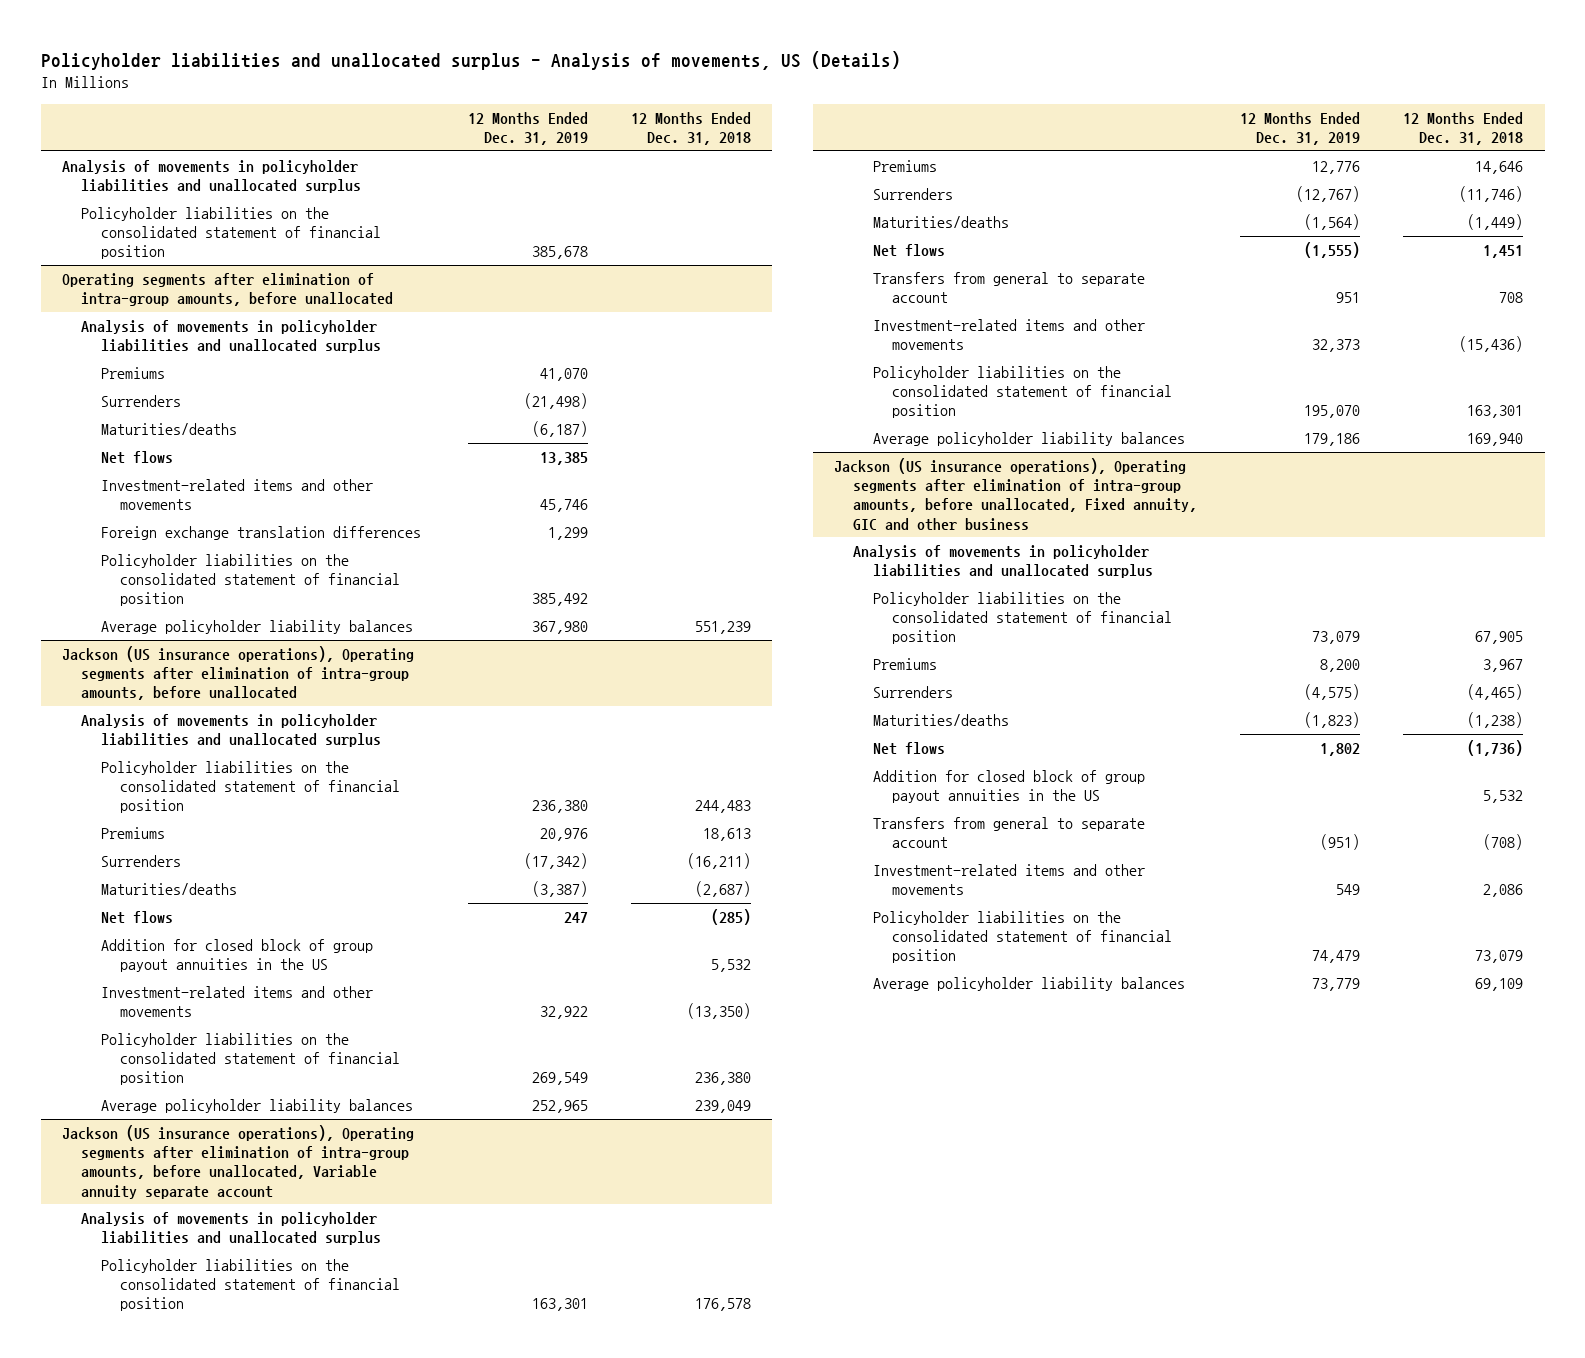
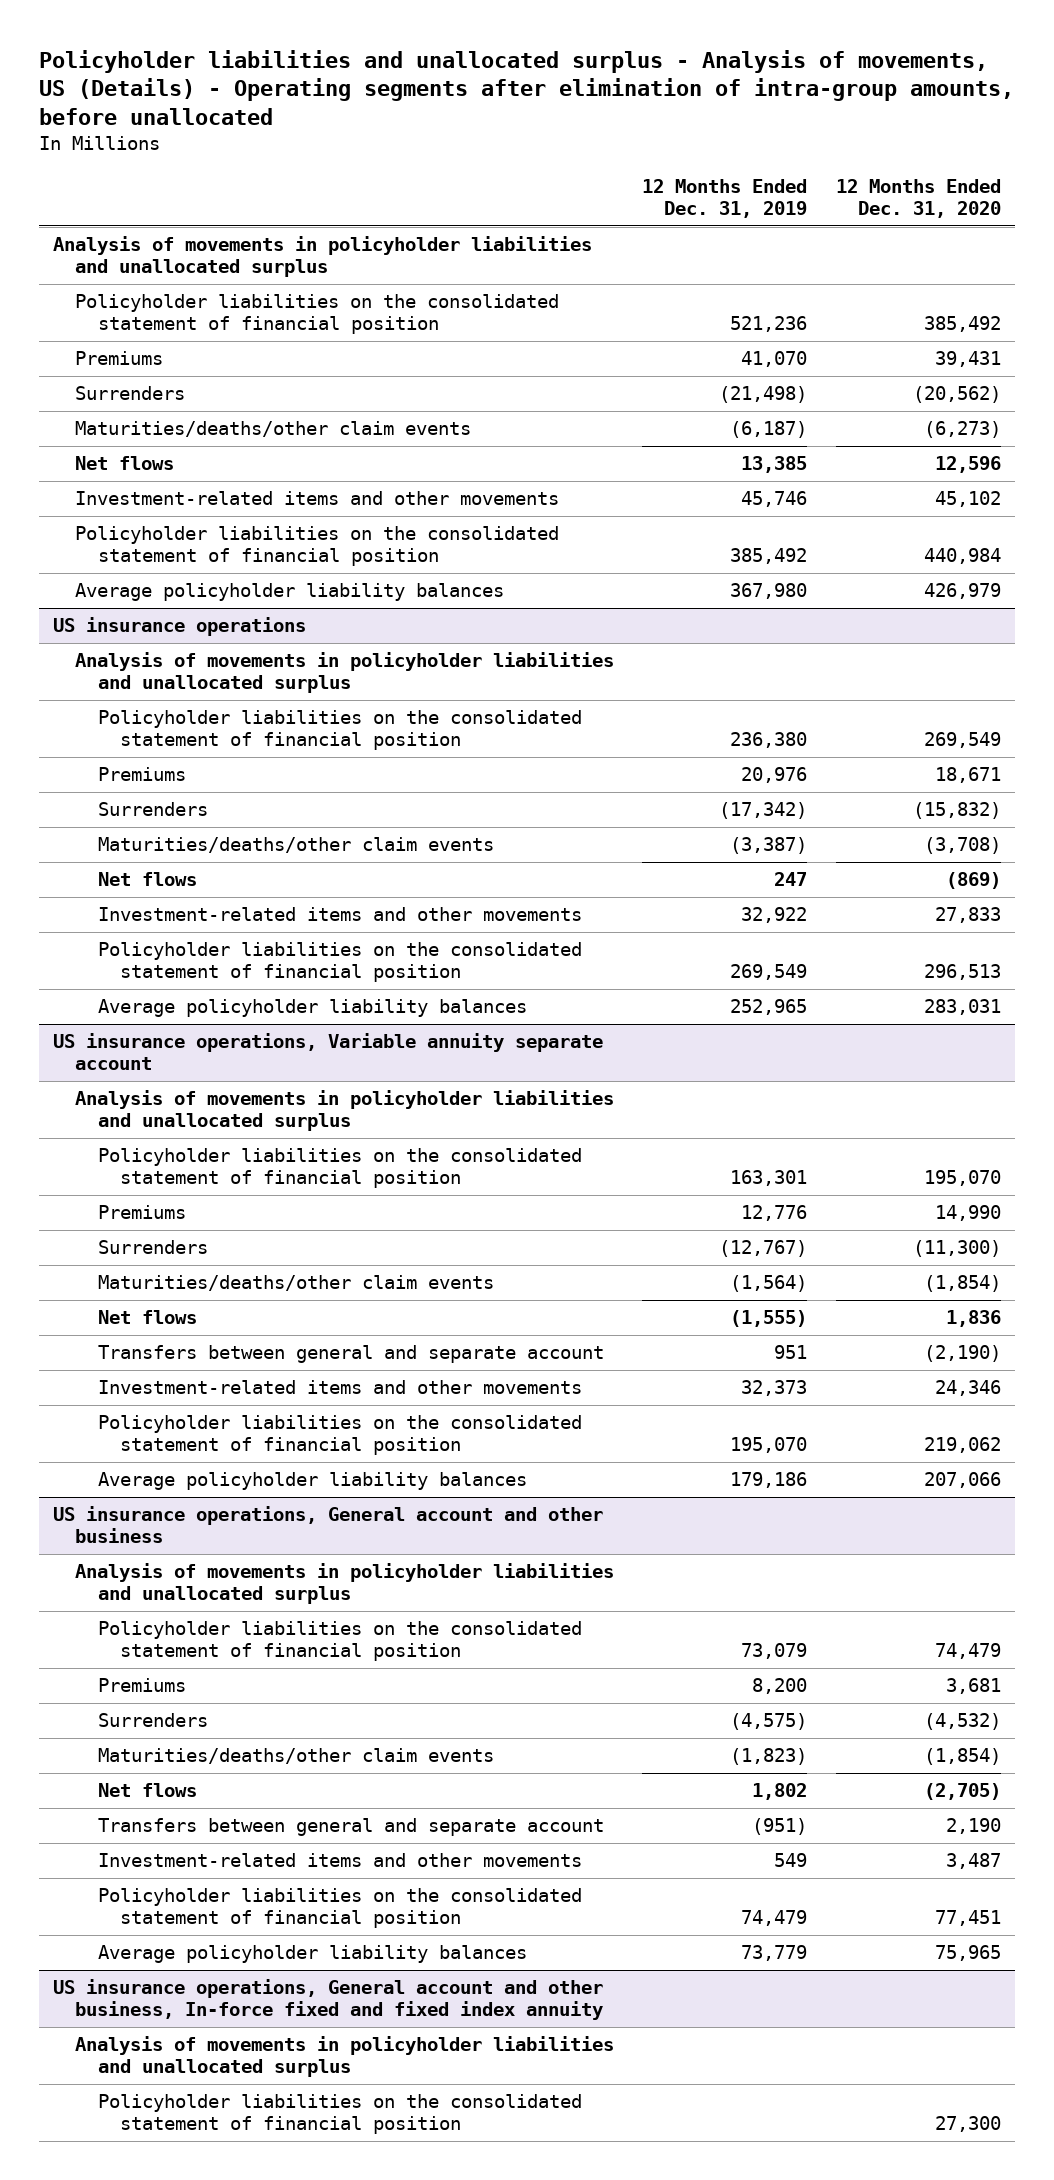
[40,50,901,70] Policyholder liabilities and unallocated surplus - Analysis of movements, US (Details) -> [38,49,1014,126] Policyholder liabilities and unallocated surplus - Analysis of movements, US (Details) - Operating segments after elimination of intra-group amounts, before unallocated
[630,111,751,145] 12 Months Ended Dec. 31, 2018 -> none
none -> [835,179,1001,219] 12 Months Ended Dec. 31, 2020
[62,273,394,307] Operating segments after elimination of intra-group amounts, before unallocated -> none
[81,320,381,354] Analysis of movements in policyholder liabilities and unallocated surplus -> none
[532,246,589,260] 385,678 -> [730,316,808,333] 521,236
[100,423,237,436] Maturities/deaths -> [75,421,472,438] Maturities/deaths/other claim events
[100,526,421,541] Foreign exchange translation differences -> none
[62,646,415,701] Jackson (US insurance operations), Operating segments after elimination of intra-group amounts, before unallocated -> none
none -> [52,617,306,637] US insurance operations
[100,883,237,896] Maturities/deaths -> [97,837,494,854] Maturities/deaths/other claim events
[100,939,373,973] Addition for closed block of group payout annuities in the US -> none
[62,1125,415,1199] Jackson (US insurance operations), Operating segments after elimination of intra-group amounts, before unallocated, Variable annuity separate account -> none
none -> [52,1033,603,1071] US insurance operations, Variable annuity separate account
[872,216,1009,229] Maturities/deaths -> [97,1275,494,1292] Maturities/deaths/other claim events
[872,272,1145,304] Transfers from general to separate account -> [97,1345,604,1364] Transfers between general and separate account
[834,458,1198,531] Jackson (US insurance operations), Operating segments after elimination of intra-group amounts, before unallocated, Fixed annuity, GIC and other business -> none
none -> [52,1506,603,1544] US insurance operations, General account and other business
[872,714,1009,727] Maturities/deaths -> [97,1748,494,1765] Maturities/deaths/other claim events
[872,770,1145,804] Addition for closed block of group payout annuities in the US -> none
[872,817,1145,849] Transfers from general to separate account -> [97,1818,604,1837] Transfers between general and separate account
none -> [52,1979,604,2021] US insurance operations, General account and other business, In-force fixed and fixed index annuity
none -> [75,2036,615,2078] Analysis of movements in policyholder liabilities and unallocated surplus
none -> [97,2094,582,2135] Policyholder liabilities on the consolidated statement of financial position

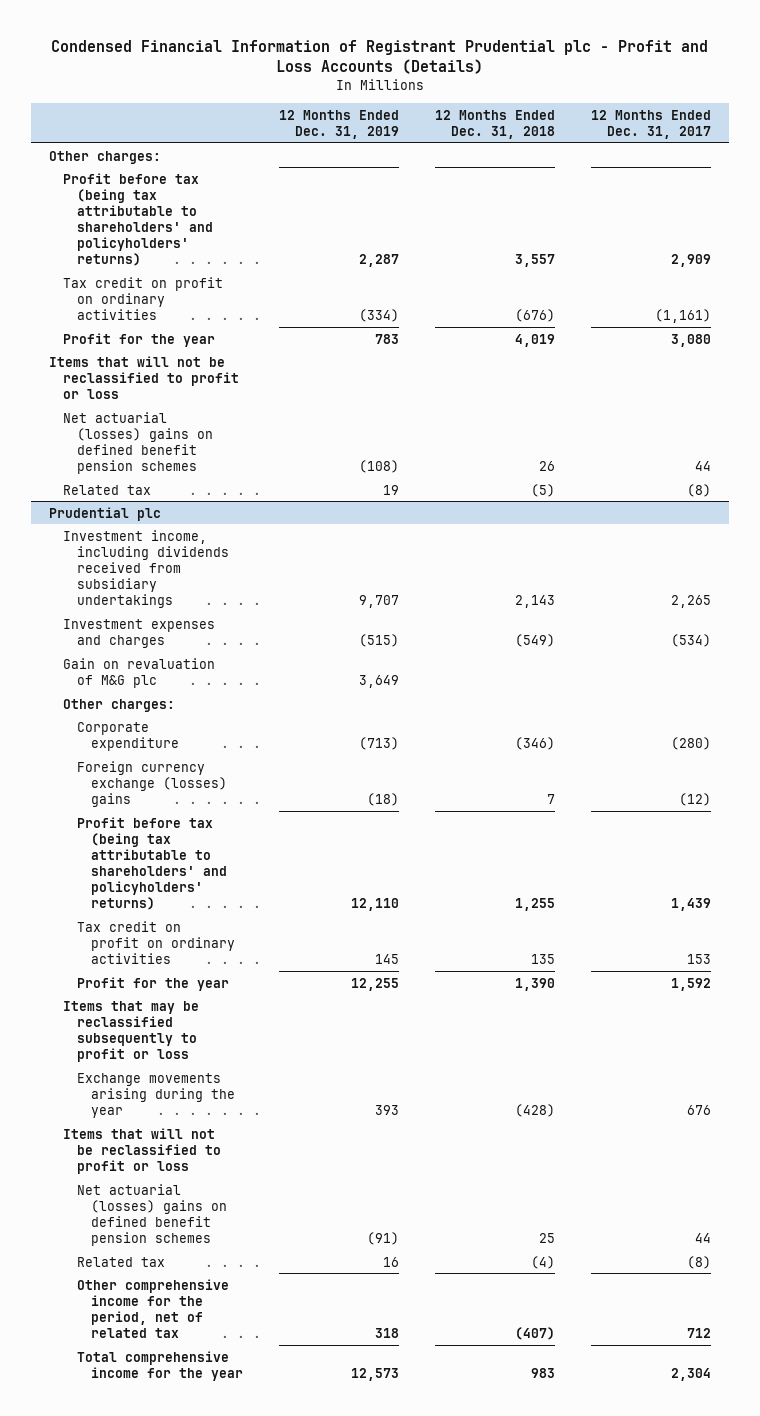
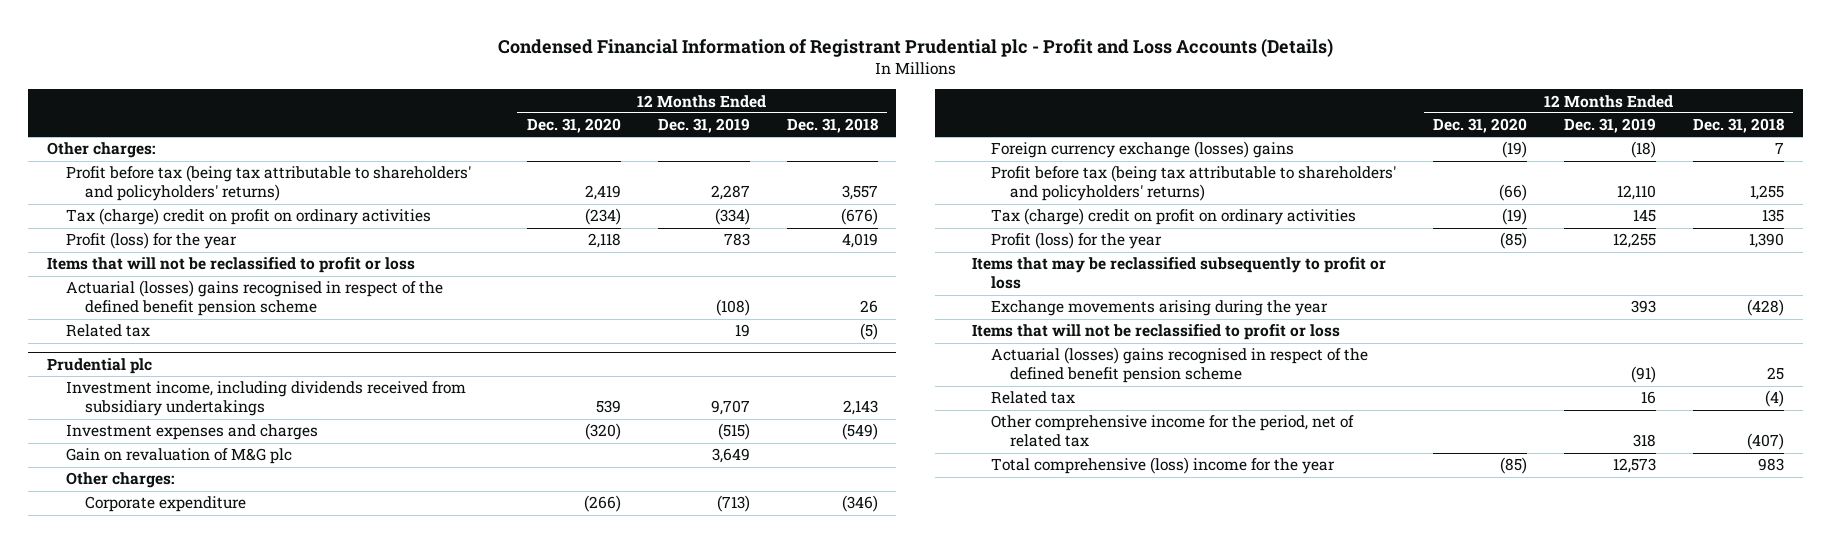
[590,109,711,139] 12 Months Ended Dec. 31, 2017 -> none
none -> [526,118,621,134] Dec. 31, 2020
[63,276,224,320] Tax credit on profit on ordinary activities -> [65,208,431,226] Tax (charge) credit on profit on ordinary activities
[63,332,216,347] Profit for the year -> [65,232,237,250] Profit (loss) for the year
[63,411,214,474] Net actuarial (losses) gains on defined benefit pension schemes -> [65,280,443,317] Actuarial (losses) gains recognised in respect of the defined benefit pension scheme
[77,920,236,964] Tax credit on profit on ordinary activities -> [991,208,1357,226] Tax (charge) credit on profit on ordinary activities
[77,976,230,991] Profit for the year -> [991,232,1163,250] Profit (loss) for the year
[77,1183,228,1246] Net actuarial (losses) gains on defined benefit pension schemes -> [991,347,1369,384] Actuarial (losses) gains recognised in respect of the defined benefit pension scheme
[77,1350,244,1381] Total comprehensive income for the year -> [991,457,1336,475] Total comprehensive (loss) income for the year

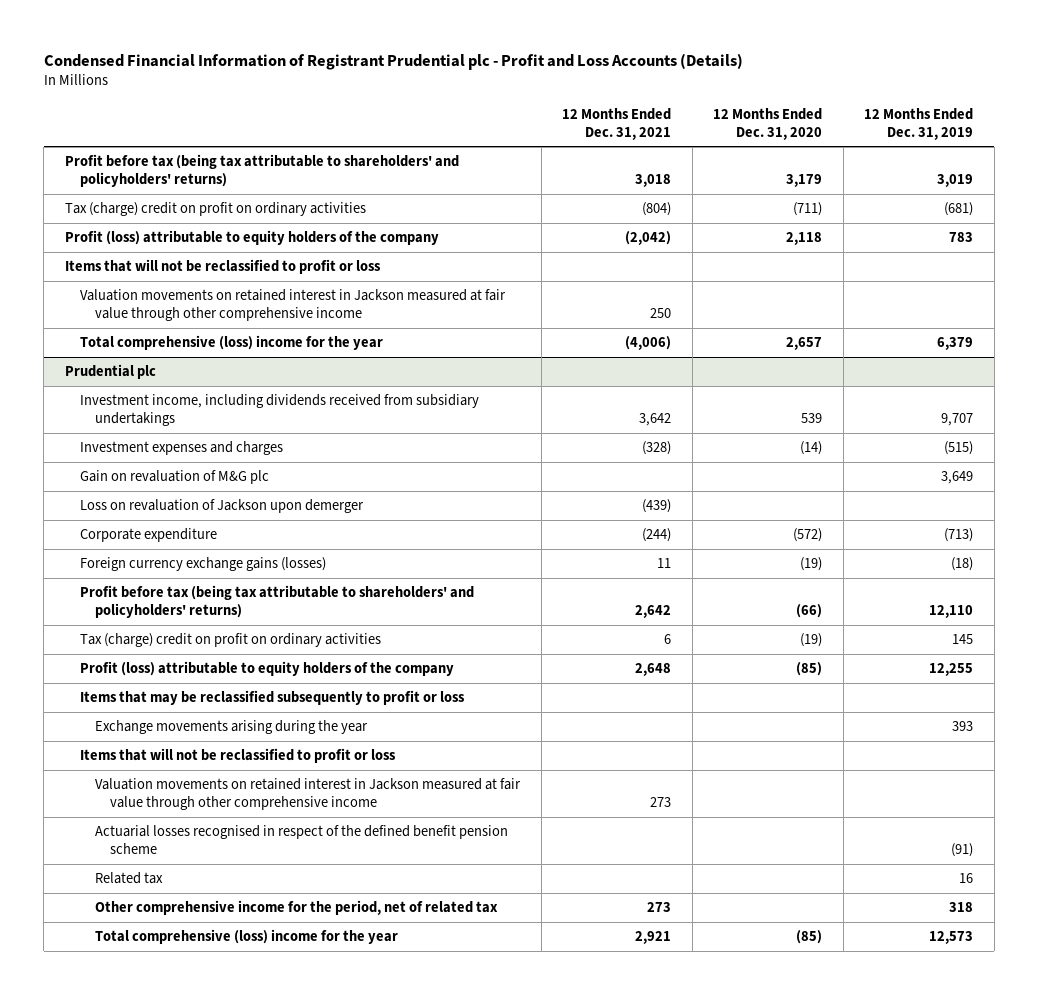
[786,118,878,134] Dec. 31, 2018 -> none
none -> [562,107,672,140] 12 Months Ended Dec. 31, 2021
[46,142,155,159] Other charges: -> none
[584,185,621,201] 2,419 -> [786,174,823,188] 3,179
[710,185,750,201] 2,287 -> [937,174,974,188] 3,019
[584,208,621,226] (234) -> [793,202,823,217] (711)
[714,208,750,226] (334) -> [944,202,974,217] (681)
[65,232,237,250] Profit (loss) for the year -> [64,230,439,246] Profit (loss) attributable to equity holders of the company
[65,280,443,317] Actuarial (losses) gains recognised in respect of the defined benefit pension scheme -> none
[65,324,150,338] Related tax -> none
none -> [79,289,506,322] Valuation movements on retained interest in Jackson measured at fair value through other comprehensive income
none -> [79,335,383,351] Total comprehensive (loss) income for the year
[584,423,621,441] (320) -> [800,441,823,456] (14)
[65,472,174,489] Other charges: -> none
none -> [79,499,364,514] Loss on revaluation of Jackson upon demerger
[583,495,621,513] (266) -> [793,528,823,543] (572)
[991,141,1295,159] Foreign currency exchange (losses) gains -> [79,557,326,572] Foreign currency exchange gains (losses)
[991,232,1163,250] Profit (loss) for the year -> [79,661,454,677] Profit (loss) attributable to equity holders of the company
none -> [94,778,521,811] Valuation movements on retained interest in Jackson measured at fair value through other comprehensive income
[991,347,1369,384] Actuarial (losses) gains recognised in respect of the defined benefit pension scheme -> [94,825,508,855] Actuarial losses recognised in respect of the defined benefit pension scheme

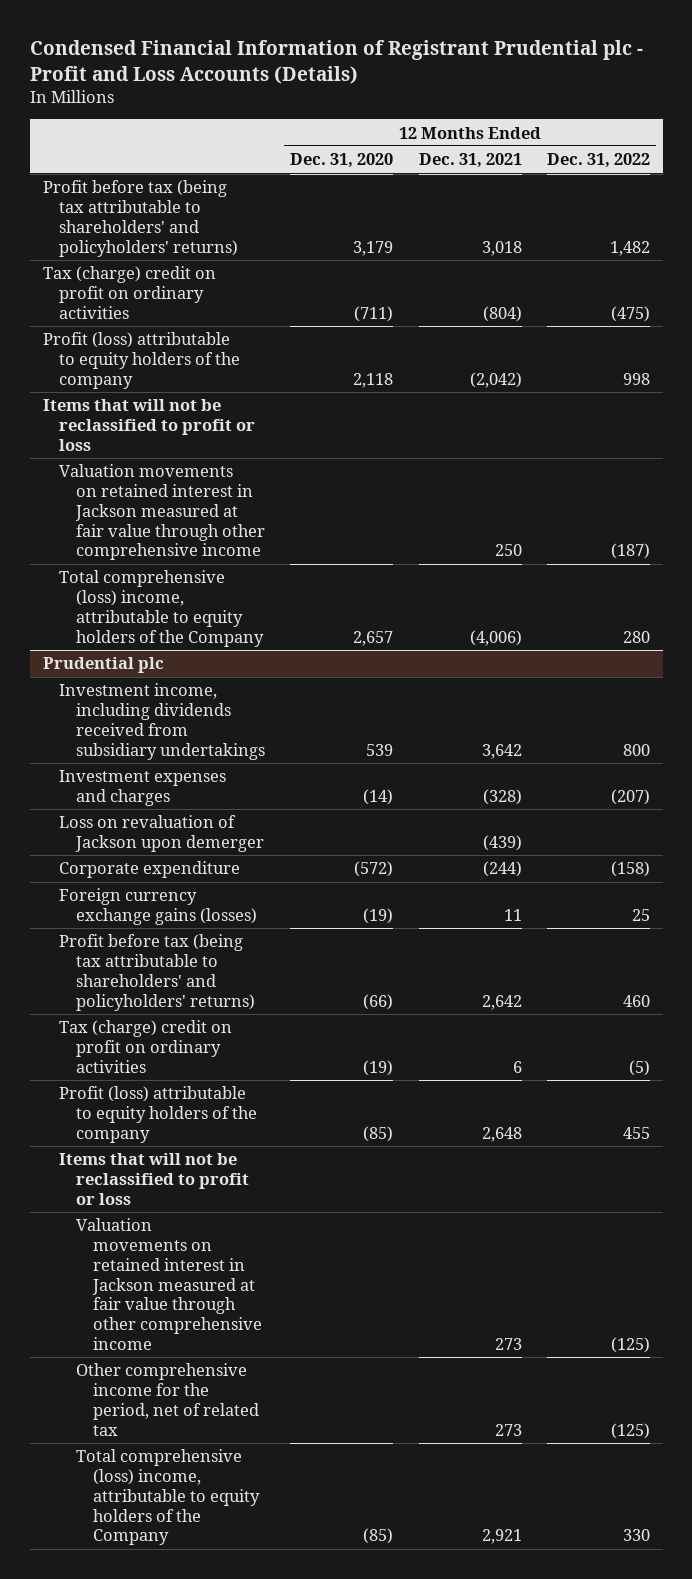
[864,107,974,140] 12 Months Ended Dec. 31, 2019 -> none
none -> [546,153,650,169] Dec. 31, 2022
[79,335,383,351] Total comprehensive (loss) income for the year -> [59,570,264,647] Total comprehensive (loss) income, attributable to equity holders of the Company
[79,470,269,485] Gain on revaluation of M&G plc -> none
[79,690,465,706] Items that may be reclassified subsequently to profit or loss -> none
[94,720,368,735] Exchange movements arising during the year -> none
[94,825,508,855] Actuarial losses recognised in respect of the defined benefit pension scheme -> none
[94,872,163,885] Related tax -> none
[94,929,398,945] Total comprehensive (loss) income for the year -> [75,1449,260,1546] Total comprehensive (loss) income, attributable to equity holders of the Company

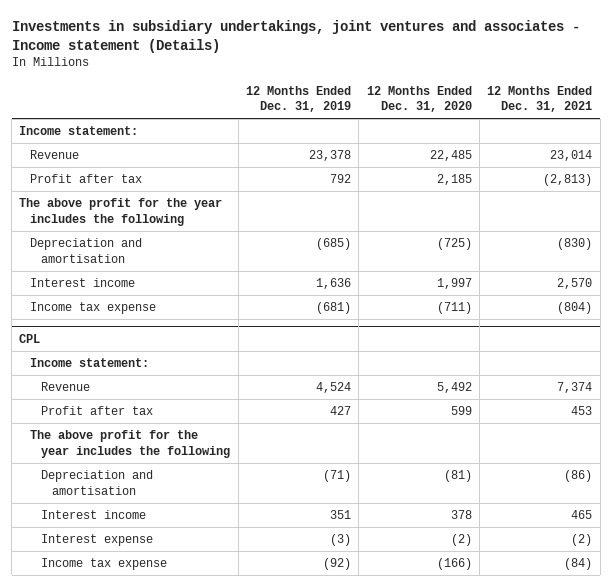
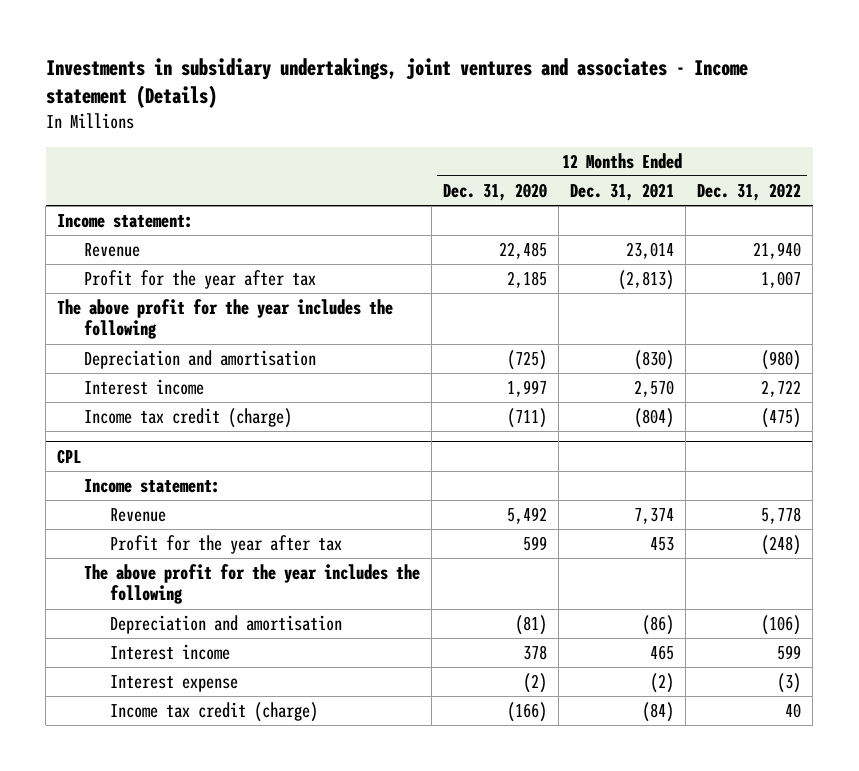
[246,85,352,113] 12 Months Ended Dec. 31, 2019 -> none
none -> [697,182,802,201] Dec. 31, 2022
[30,174,143,184] Profit after tax -> [83,270,316,290] Profit for the year after tax
[30,302,157,315] Income tax expense -> [83,408,292,429] Income tax credit (charge)
[41,406,154,416] Profit after tax -> [110,535,343,555] Profit for the year after tax
[41,558,168,571] Income tax expense -> [110,702,319,723] Income tax credit (charge)

